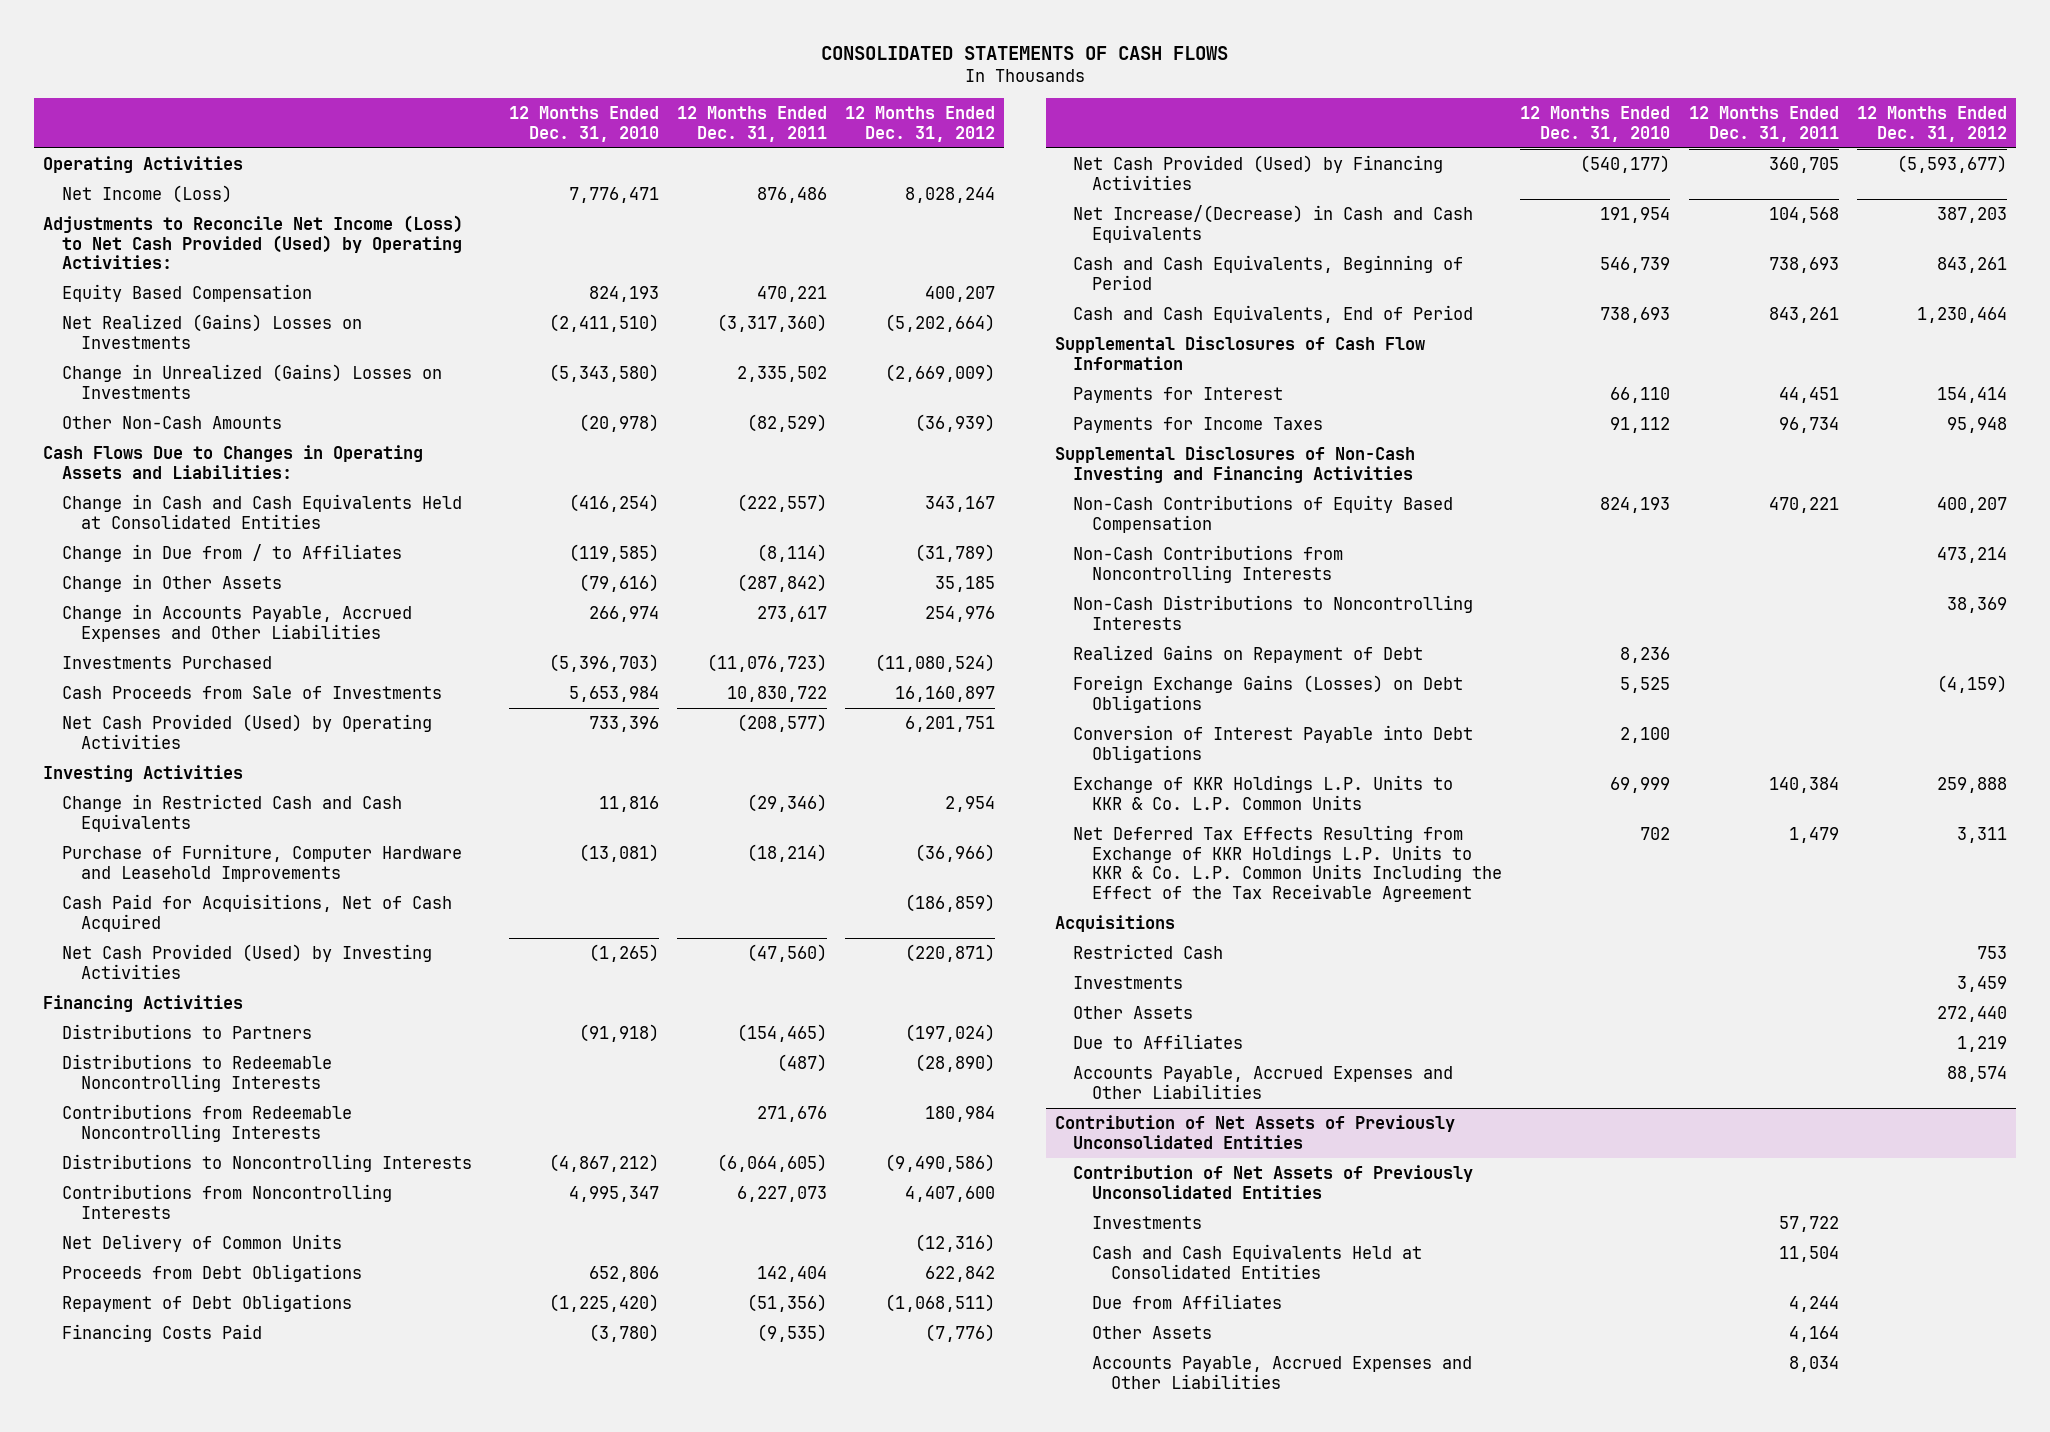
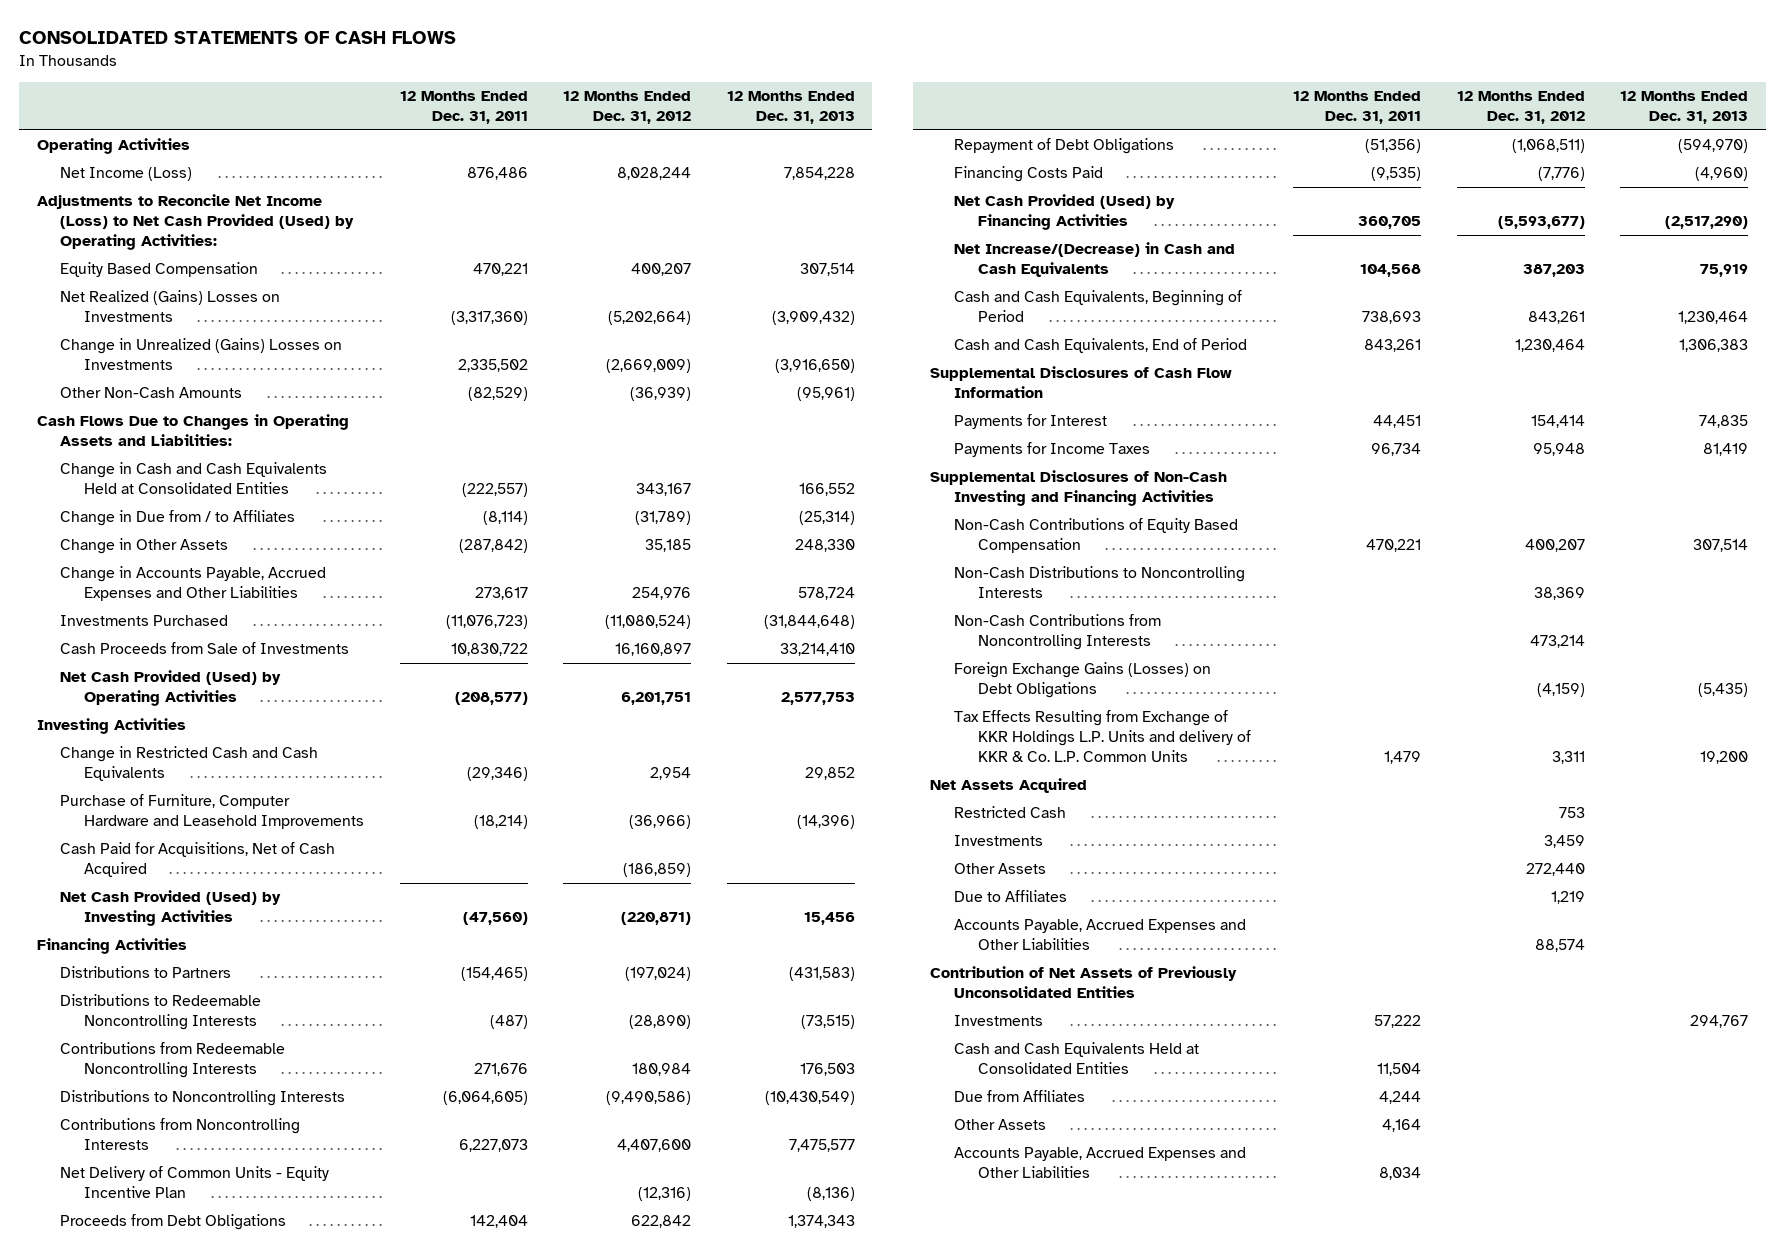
[508,106,659,142] 12 Months Ended Dec. 31, 2010 -> none
none -> [726,91,855,125] 12 Months Ended Dec. 31, 2013
[61,1234,342,1253] Net Delivery of Common Units -> [60,1166,330,1199] Net Delivery of Common Units - Equity Incentive Plan
[1073,645,1424,664] Realized Gains on Repayment of Debt -> none
[1073,545,1344,583] Non-Cash Contributions from Noncontrolling Interests -> [954,614,1162,651] Non-Cash Contributions from Noncontrolling Interests
[1073,725,1474,763] Conversion of Interest Payable into Debt Obligations -> none
[1073,775,1454,810] Exchange of KKR Holdings L.P. Units to KKR & Co. L.P. Common Units -> none
[1073,825,1503,902] Net Deferred Tax Effects Resulting from Exchange of KKR Holdings L.P. Units to KKR & Co. L.P. Common Units Including the Effect of the Tax Receivable Agreement -> [954,710,1251,763] Tax Effects Resulting from Exchange of KKR Holdings L.P. Units and delivery of KKR & Co. L.P. Common Units
[1054,915,1175,933] Acquisitions -> [930,778,1088,794] Net Assets Acquired
[1054,1115,1455,1149] Contribution of Net Assets of Previously Unconsolidated Entities -> none
[1778,1216,1839,1233] 57,722 -> [1374,1015,1422,1029] 57,222

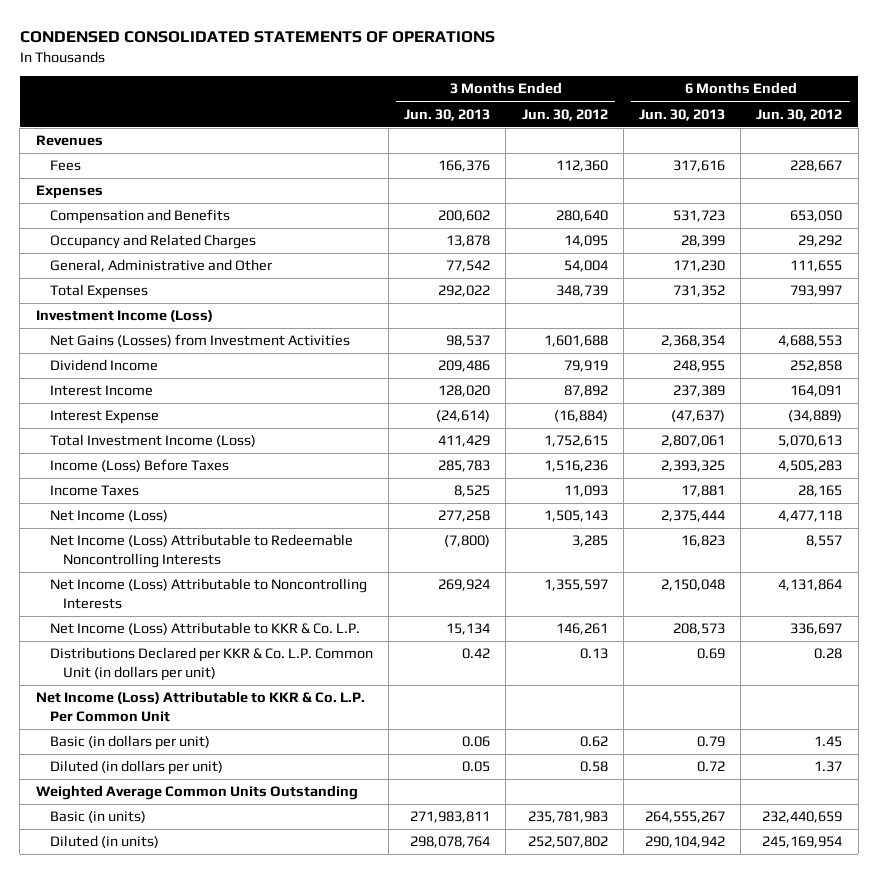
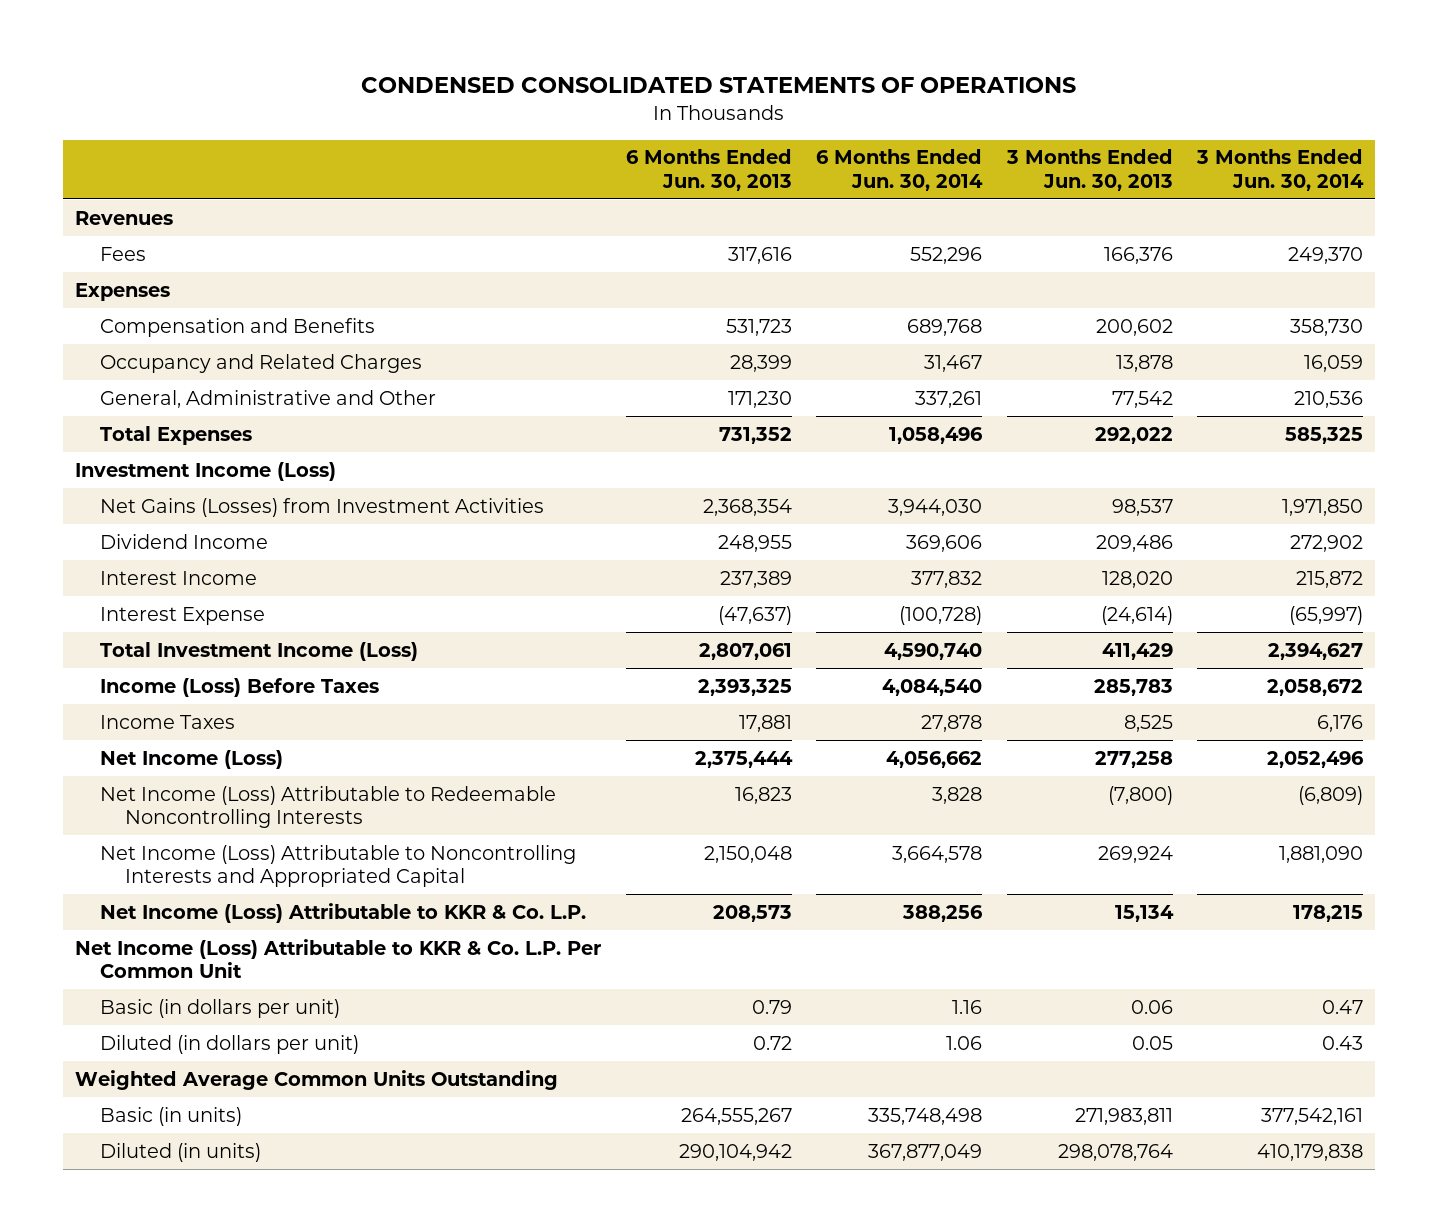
[521,108,608,121] Jun. 30, 2012 -> none
[756,108,843,121] Jun. 30, 2012 -> none
none -> [816,149,984,191] 6 Months Ended Jun. 30, 2014
none -> [1196,149,1365,191] 3 Months Ended Jun. 30, 2014
[49,578,367,609] Net Income (Loss) Attributable to Noncontrolling Interests -> [100,844,577,888] Net Income (Loss) Attributable to Noncontrolling Interests and Appropriated Capital
[49,647,373,681] Distributions Declared per KKR & Co. L.P. Common Unit (in dollars per unit) -> none

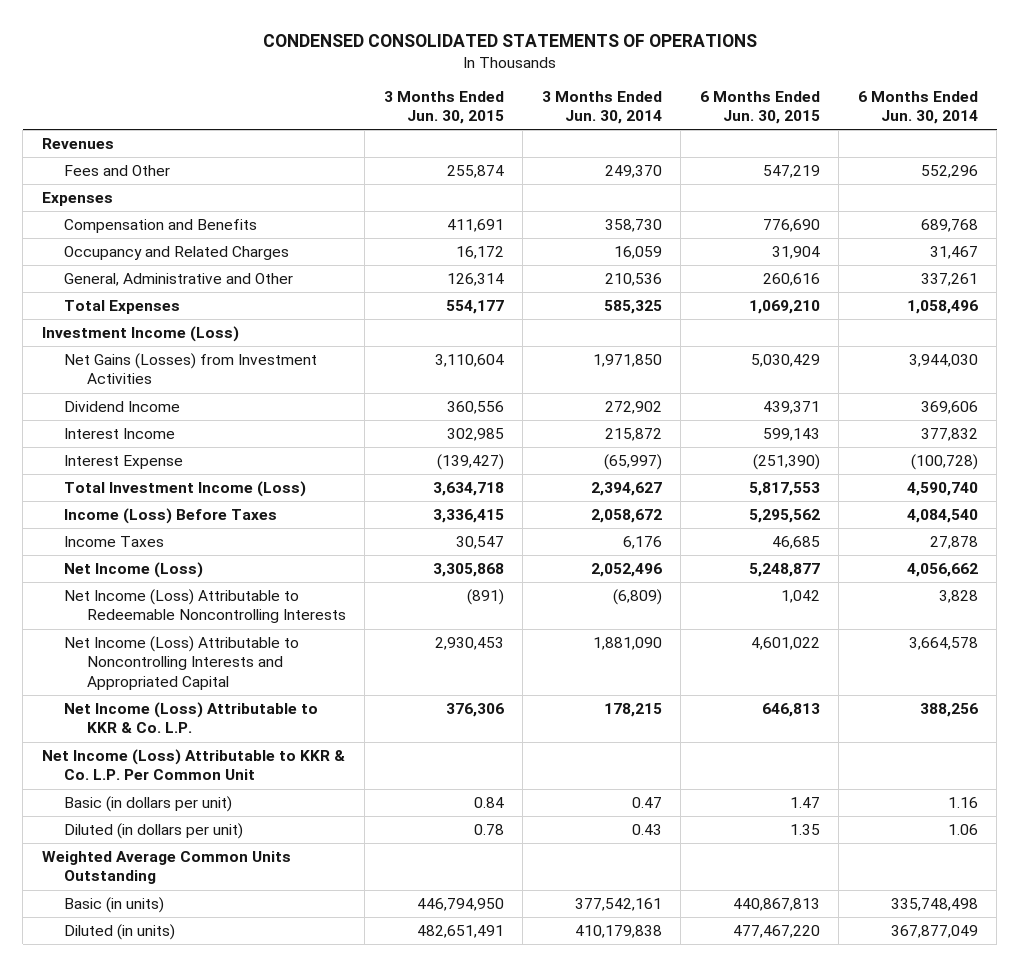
[625,149,792,191] 6 Months Ended Jun. 30, 2013 -> none
[1005,149,1173,191] 3 Months Ended Jun. 30, 2013 -> none
none -> [383,91,504,125] 3 Months Ended Jun. 30, 2015
none -> [699,91,820,125] 6 Months Ended Jun. 30, 2015
[100,246,147,261] Fees -> [64,165,171,177] Fees and Other

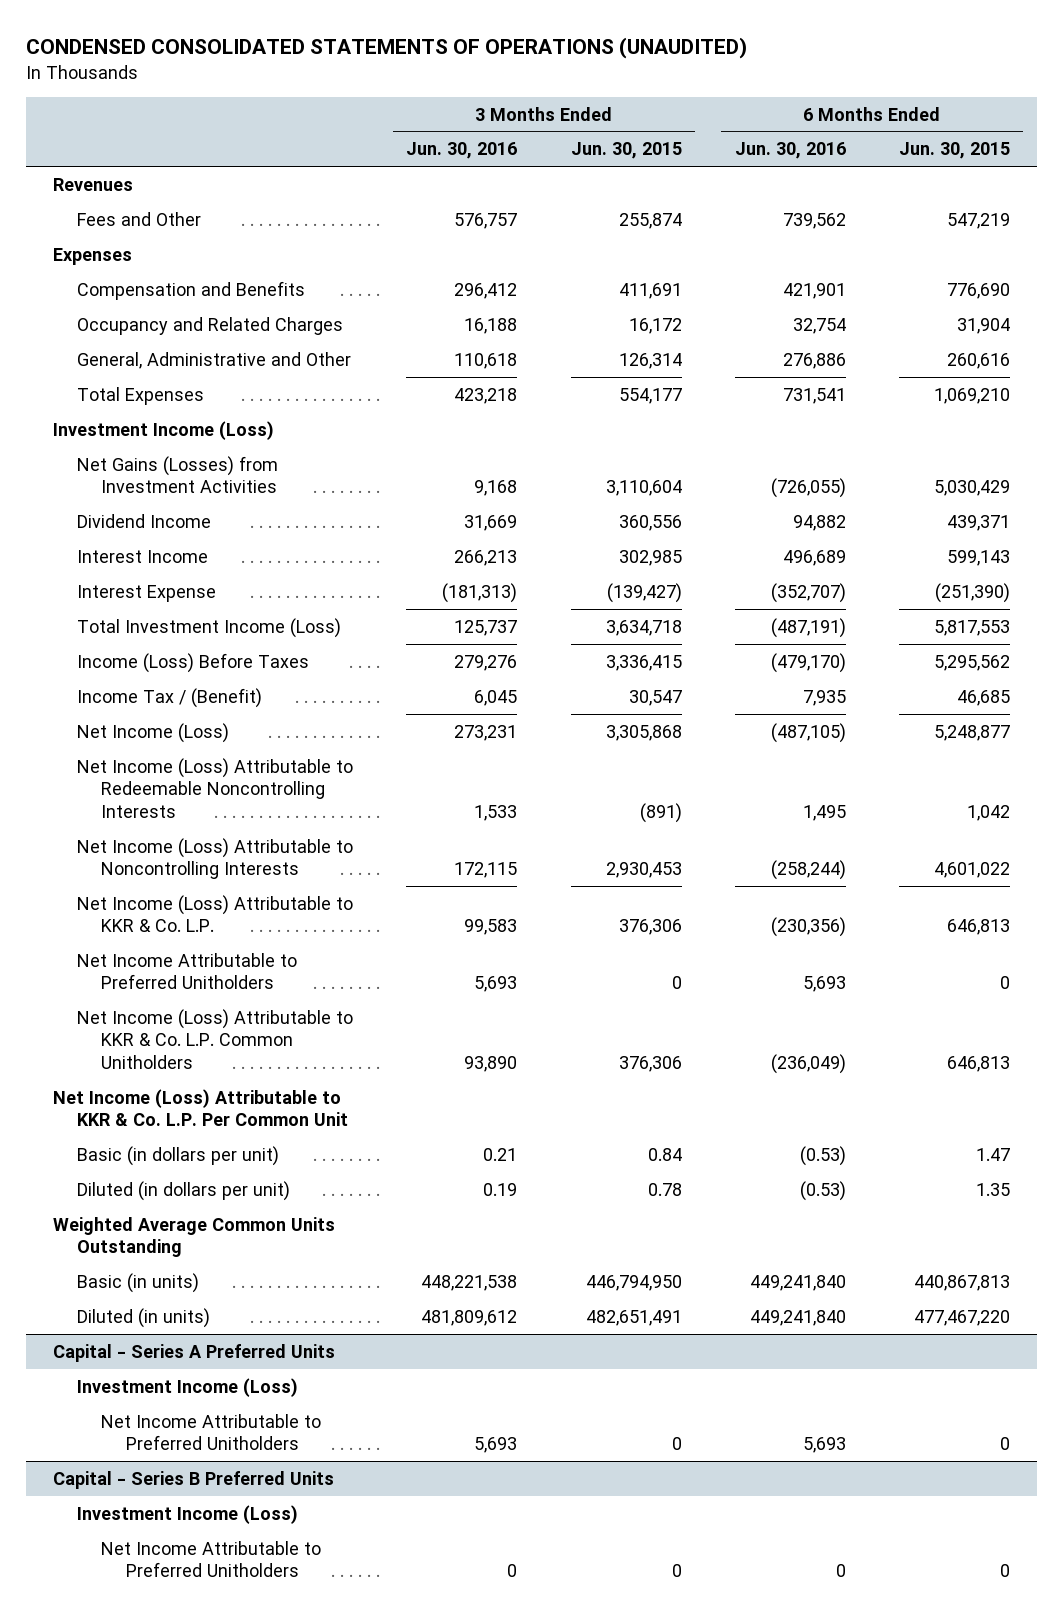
[262,33,757,47] CONDENSED CONSOLIDATED STATEMENTS OF OPERATIONS -> [26,37,748,60] CONDENSED CONSOLIDATED STATEMENTS OF OPERATIONS (UNAUDITED)
[541,91,662,125] 3 Months Ended Jun. 30, 2014 -> none
[857,91,978,125] 6 Months Ended Jun. 30, 2014 -> none
none -> [406,142,518,160] Jun. 30, 2016
none -> [734,142,846,160] Jun. 30, 2016
[64,536,165,548] Income Taxes -> [77,687,263,708] Income Tax / (Benefit)
[64,636,300,690] Net Income (Loss) Attributable to Noncontrolling Interests and Appropriated Capital -> [77,837,354,880] Net Income (Loss) Attributable to Noncontrolling Interests
none -> [77,952,298,990] Net Income Attributable to Preferred Unitholders
none -> [77,1008,354,1069] Net Income (Loss) Attributable to KKR & Co. L.P. Common Unitholders
none -> [52,1343,335,1362] Capital - Series A Preferred Units
none -> [77,1377,299,1397] Investment Income (Loss)
none -> [101,1413,322,1451] Net Income Attributable to Preferred Unitholders
none -> [52,1470,334,1489] Capital - Series B Preferred Units
none -> [77,1504,299,1524] Investment Income (Loss)
none -> [101,1540,322,1578] Net Income Attributable to Preferred Unitholders

